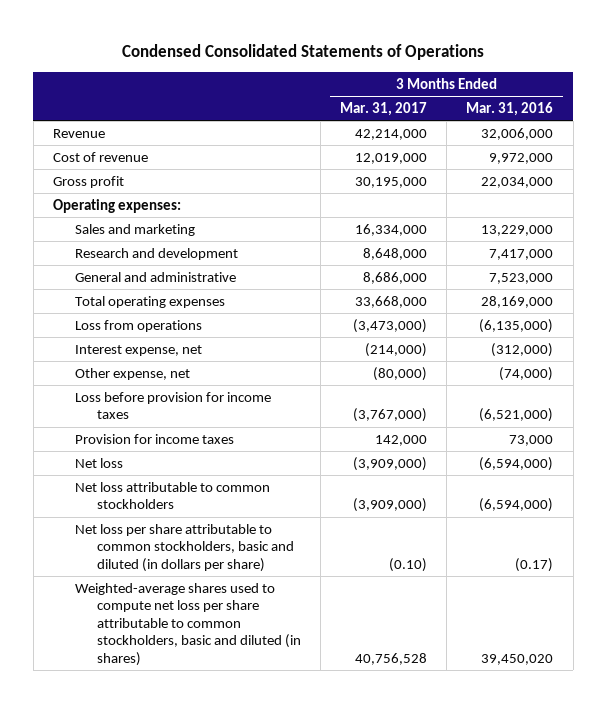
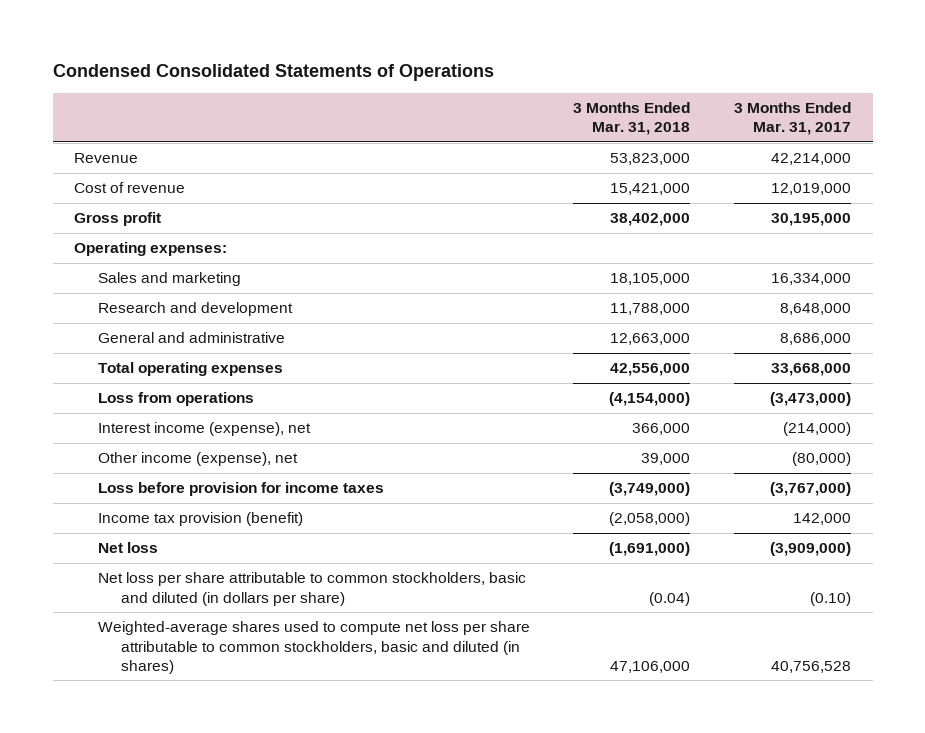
[466,102,554,117] Mar. 31, 2016 -> none
none -> [573,101,691,136] 3 Months Ended Mar. 31, 2018
[74,345,202,357] Interest expense, net -> [97,422,311,437] Interest income (expense), net
[74,368,190,381] Other expense, net -> [97,452,298,467] Other income (expense), net
[74,434,234,445] Provision for income taxes -> [97,512,303,527] Income tax provision (benefit)
[74,482,270,510] Net loss attributable to common stockholders -> none

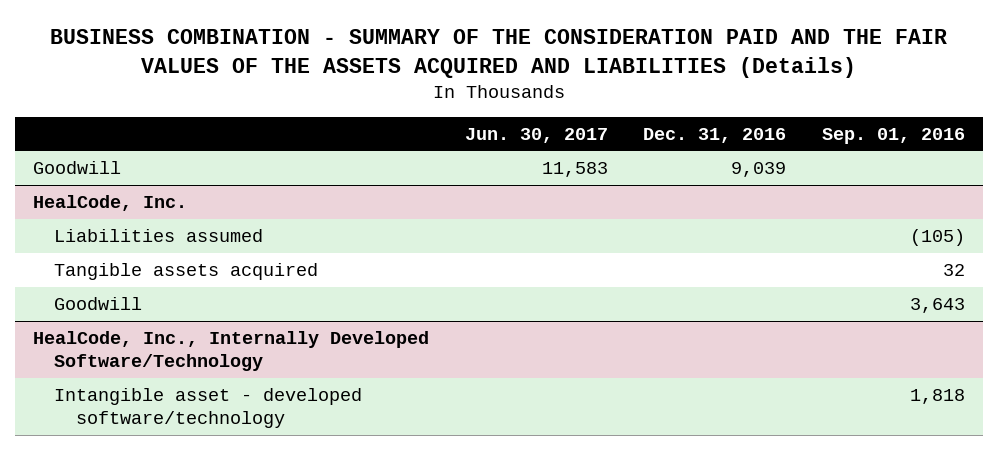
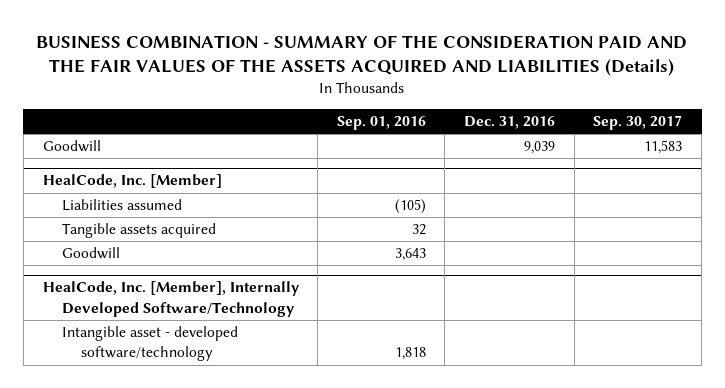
[464,127,608,143] Jun. 30, 2017 -> none
none -> [593,115,683,131] Sep. 30, 2017
[33,194,188,211] HealCode, Inc. -> [42,174,222,189] HealCode, Inc. [Member]
[33,330,430,372] HealCode, Inc., Internally Developed Software/Technology -> [42,281,300,317] HealCode, Inc. [Member], Internally Developed Software/Technology

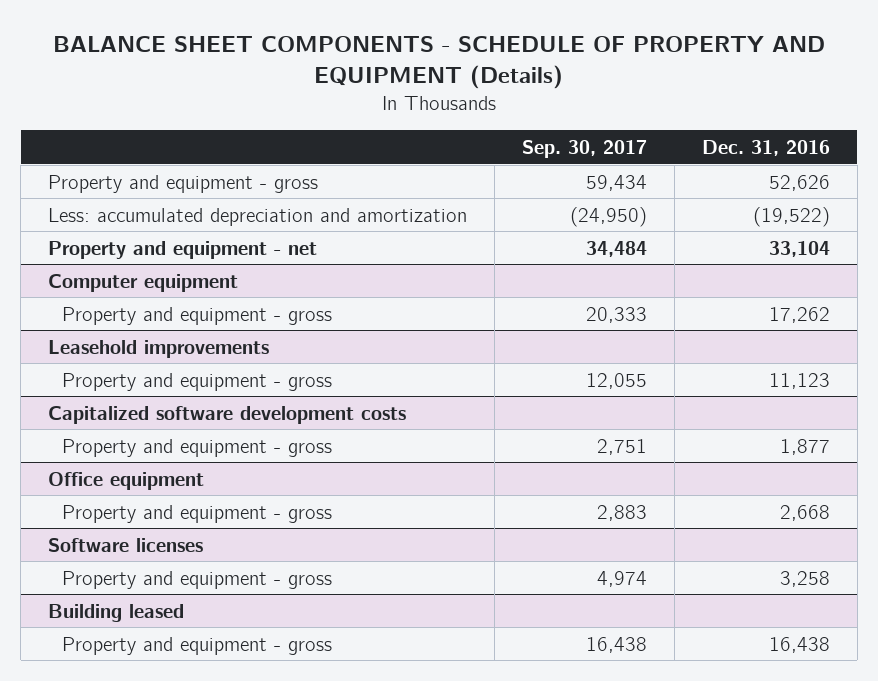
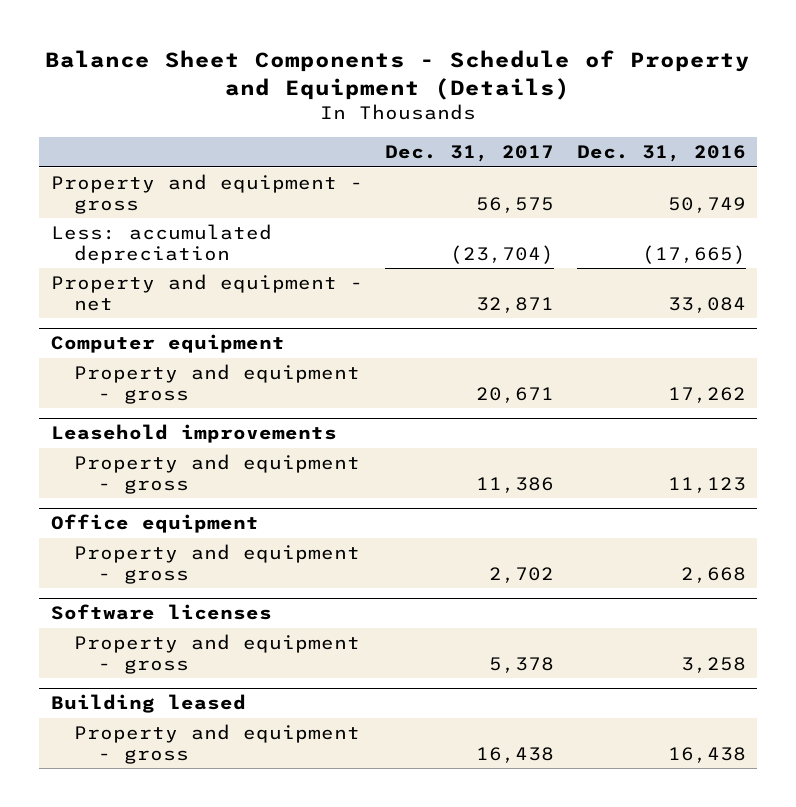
[52,35,825,90] BALANCE SHEET COMPONENTS - SCHEDULE OF PROPERTY AND EQUIPMENT (Details) -> [45,50,751,100] Balance Sheet Components - Schedule of Property and Equipment (Details)
[521,139,647,158] Sep. 30, 2017 -> none
none -> [385,145,555,163] Dec. 31, 2017
[768,174,830,191] 52,626 -> [667,196,746,213] 50,749
[48,207,468,226] Less: accumulated depreciation and amortization -> [50,224,272,264] Less: accumulated depreciation
[752,206,830,227] (19,522) -> [641,244,746,264] (17,665)
[768,240,830,257] 33,104 -> [667,296,746,313] 33,084
[48,405,407,424] Capitalized software development costs -> none
[62,438,333,457] Property and equipment - gross -> none

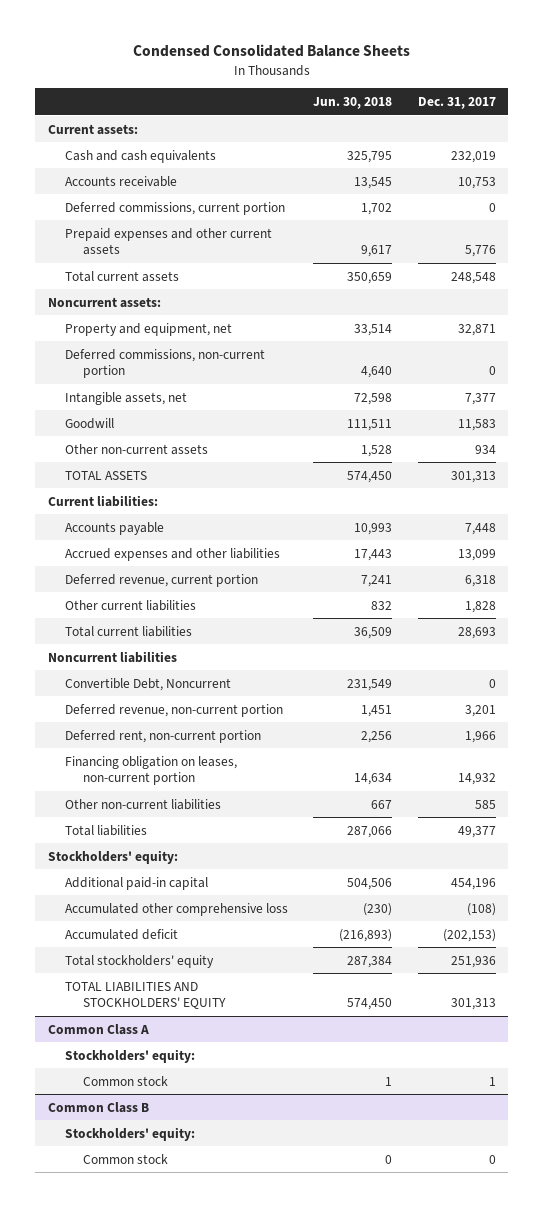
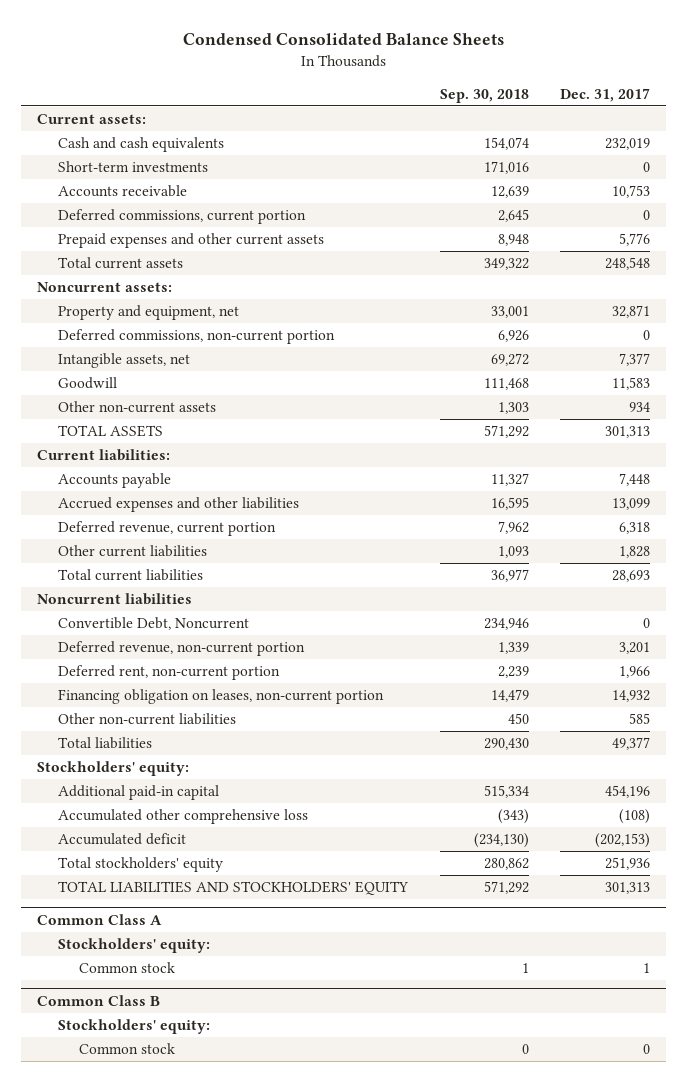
[313,96,393,109] Jun. 30, 2018 -> none
none -> [439,88,529,103] Sep. 30, 2018
none -> [57,161,208,173] Short-term investments

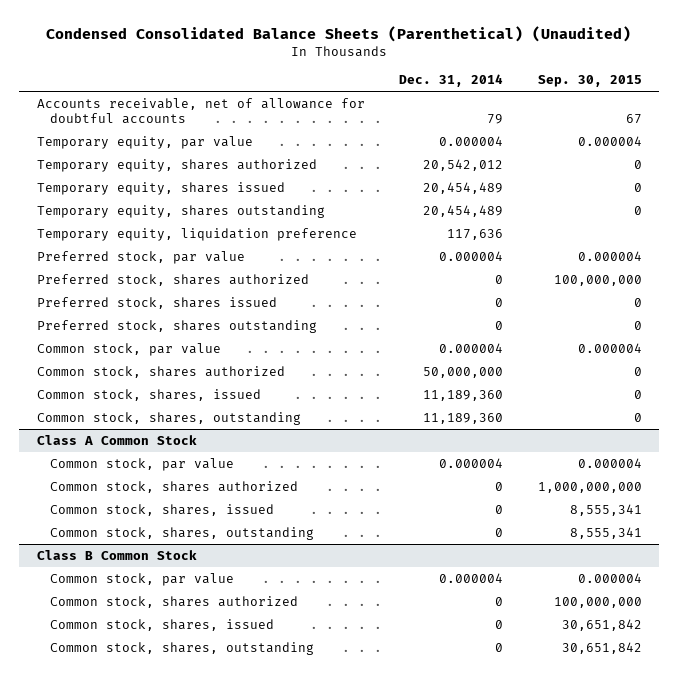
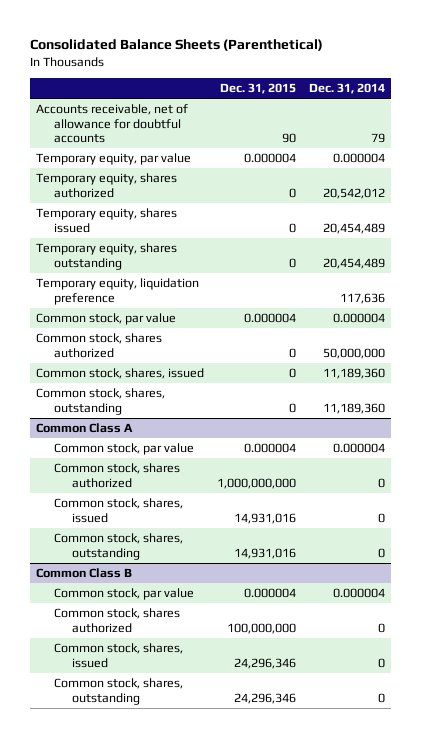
[46,25,632,42] Condensed Consolidated Balance Sheets (Parenthetical) (Unaudited) -> [30,39,324,52] Consolidated Balance Sheets (Parenthetical)
[537,74,642,87] Sep. 30, 2015 -> none
none -> [220,83,297,95] Dec. 31, 2015
[36,250,245,264] Preferred stock, par value -> none
[36,273,309,286] Preferred stock, shares authorized -> none
[36,296,277,309] Preferred stock, shares issued -> none
[36,319,317,333] Preferred stock, shares outstanding -> none
[36,434,197,445] Class A Common Stock -> [36,422,134,433] Common Class A
[36,549,197,560] Class B Common Stock -> [36,567,133,578] Common Class B

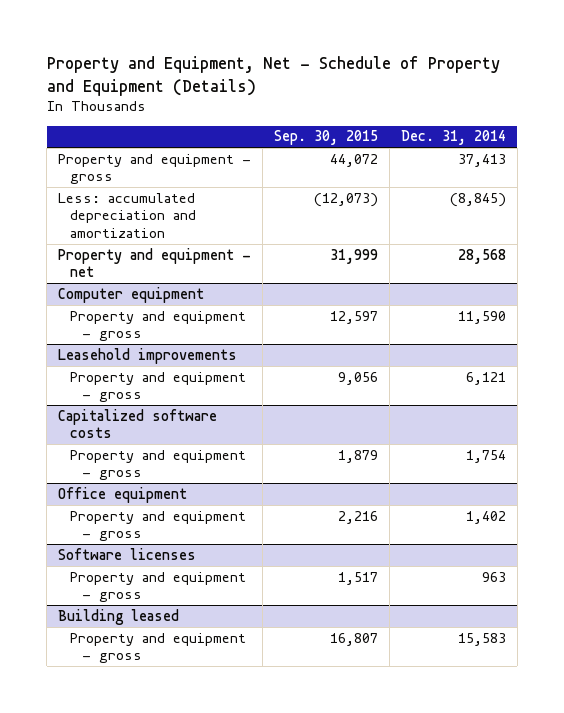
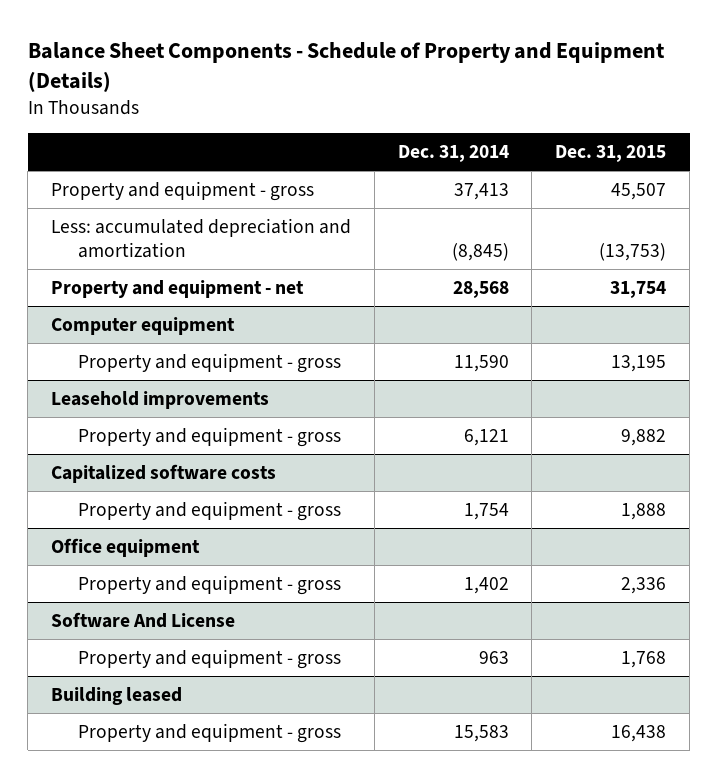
[46,56,500,96] Property and Equipment, Net - Schedule of Property and Equipment (Details) -> [27,41,665,92] Balance Sheet Components - Schedule of Property and Equipment (Details)
[274,130,379,146] Sep. 30, 2015 -> none
none -> [555,145,667,163] Dec. 31, 2015
[58,547,197,560] Software licenses -> [50,611,235,628] Software And License

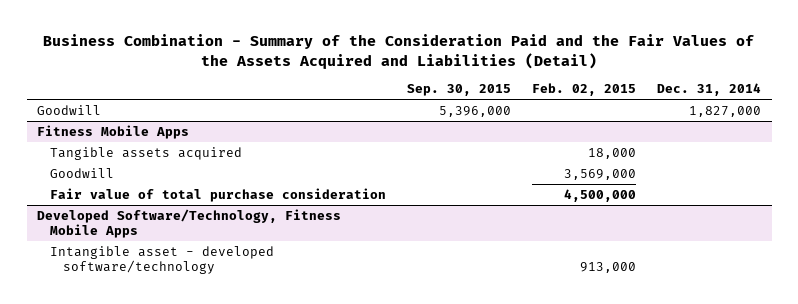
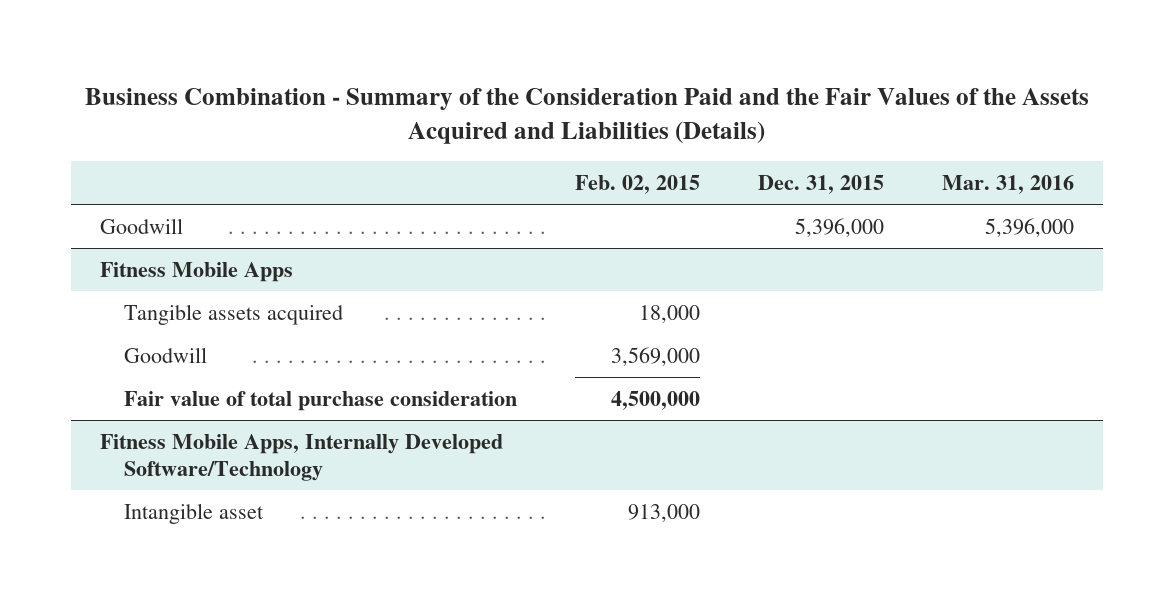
[43,34,755,69] Business Combination - Summary of the Consideration Paid and the Fair Values of the Assets Acquired and Liabilities (Detail) -> [84,87,1089,144] Business Combination - Summary of the Consideration Paid and the Fair Values of the Assets Acquired and Liabilities (Details)
[407,83,512,96] Sep. 30, 2015 -> none
[657,82,762,96] Dec. 31, 2014 -> none
none -> [757,174,884,194] Dec. 31, 2015
none -> [941,174,1074,194] Mar. 31, 2016
[37,208,342,238] Developed Software/Technology, Fitness Mobile Apps -> [99,433,503,481] Fitness Mobile Apps, Internally Developed Software/Technology
[50,245,275,274] Intangible asset - developed software/technology -> [123,502,264,524] Intangible asset

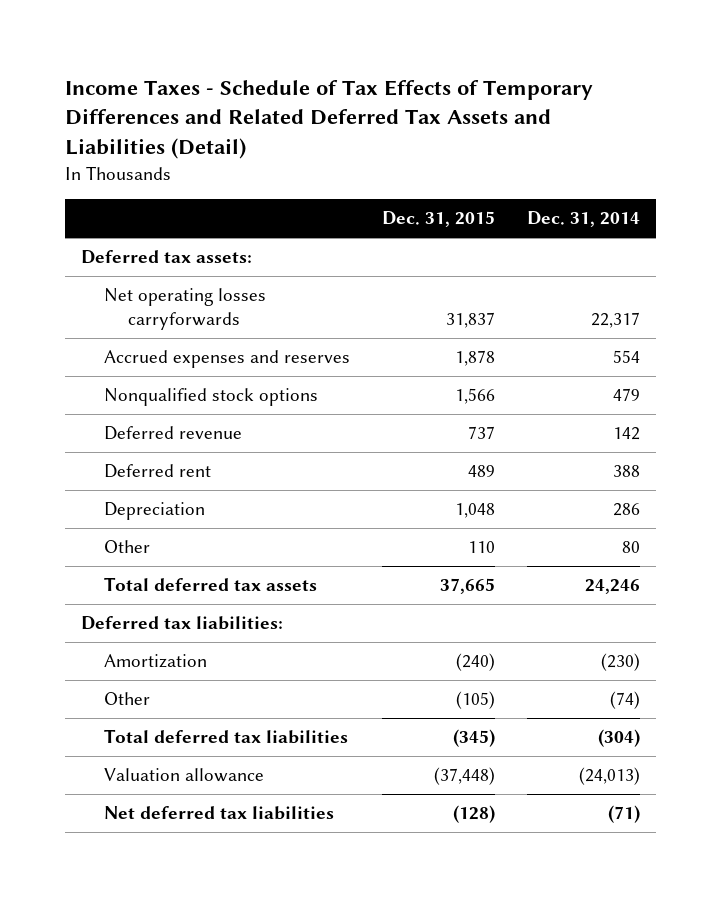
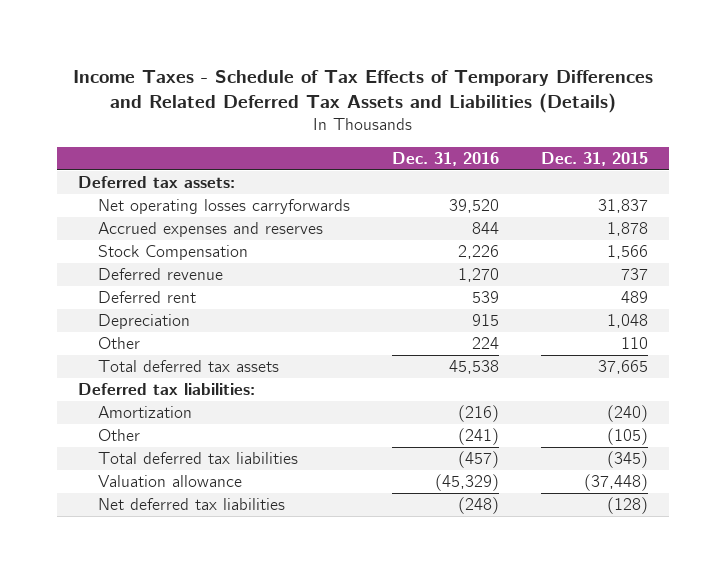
[64,79,593,160] Income Taxes - Schedule of Tax Effects of Temporary Differences and Related Deferred Tax Assets and Liabilities (Detail) -> [73,69,654,114] Income Taxes - Schedule of Tax Effects of Temporary Differences and Related Deferred Tax Assets and Liabilities (Details)
[526,211,640,228] Dec. 31, 2014 -> none
none -> [391,151,499,166] Dec. 31, 2016
[104,388,319,407] Nonqualified stock options -> [97,245,248,261] Stock Compensation

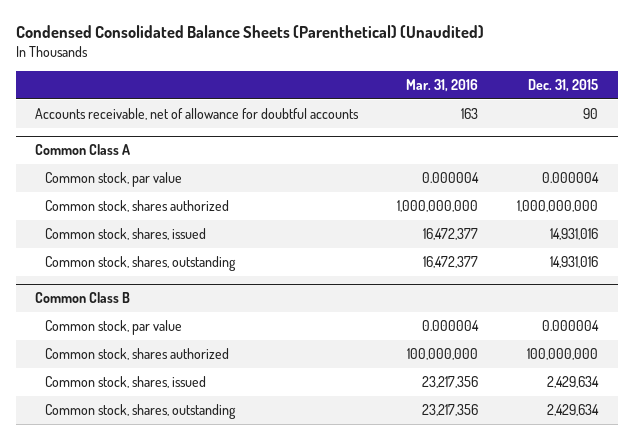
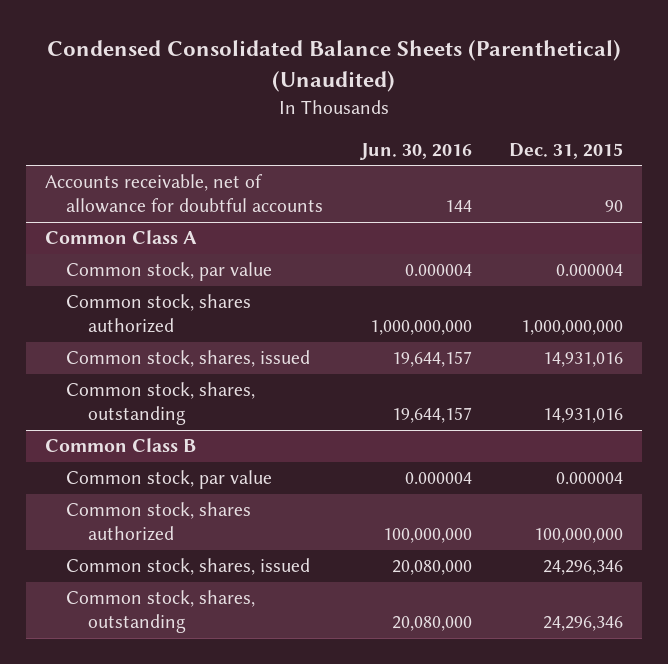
[406,79,479,93] Mar. 31, 2016 -> none
none -> [359,142,472,160] Jun. 30, 2016
[547,376,600,389] 2,429,634 -> [543,560,624,576] 24,296,346
[547,404,600,417] 2,429,634 -> [543,616,624,632] 24,296,346

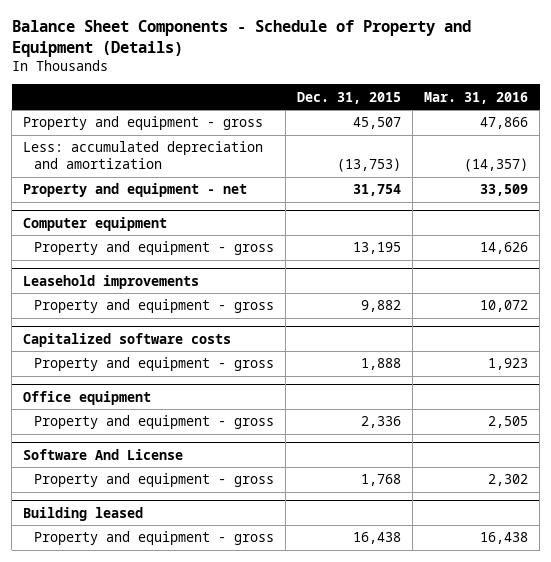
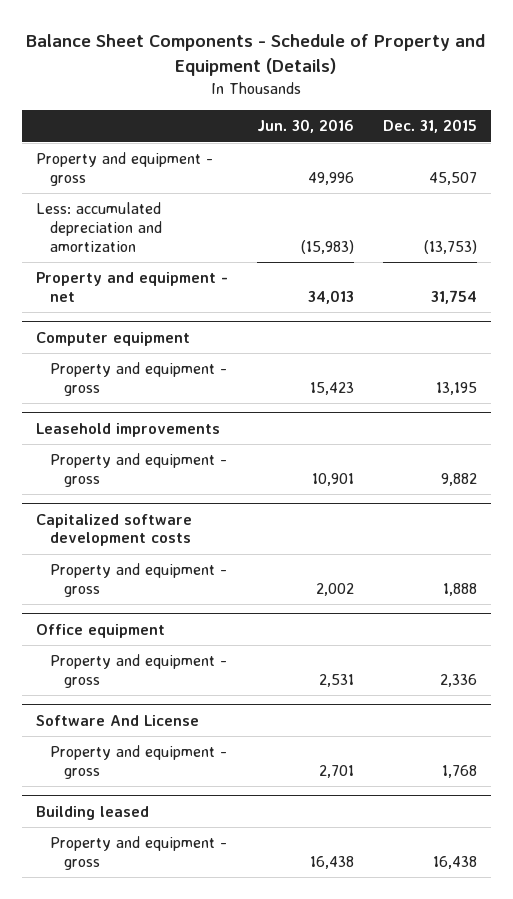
[424,91,529,104] Mar. 31, 2016 -> none
none -> [256,119,354,134] Jun. 30, 2016
[23,332,232,347] Capitalized software costs -> [36,513,193,547] Capitalized software development costs

